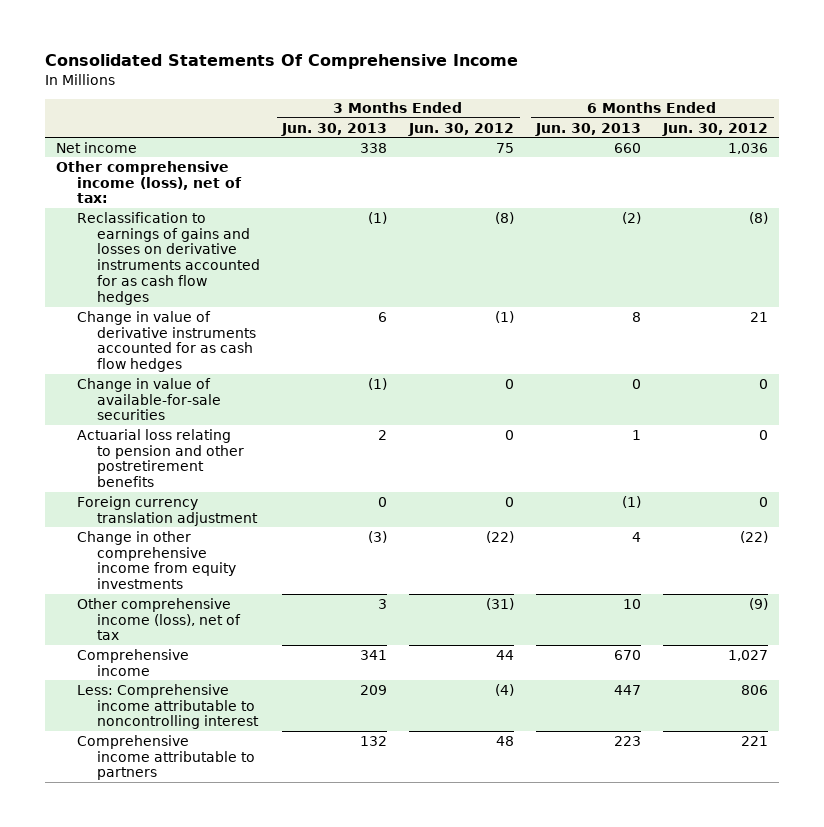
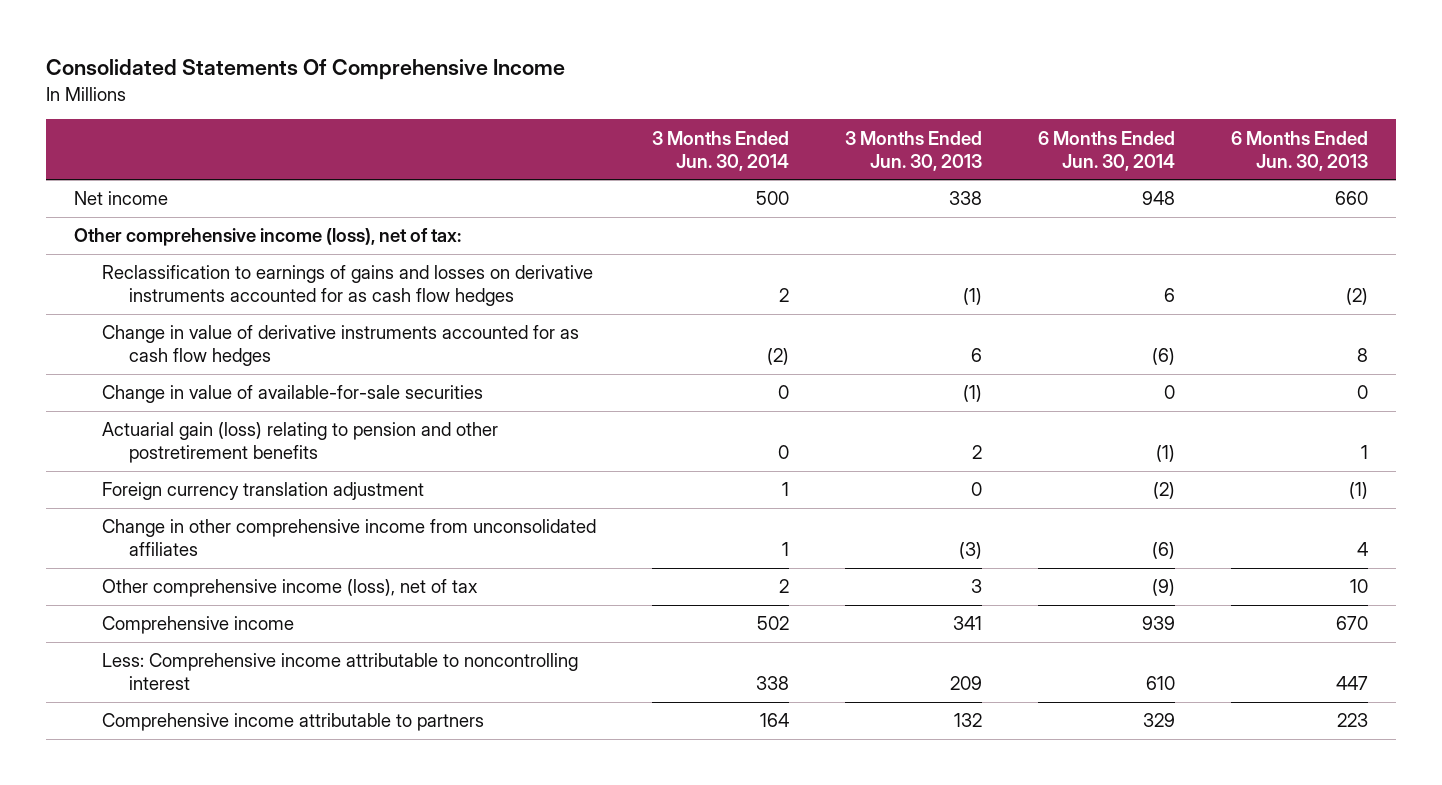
[408,122,515,136] Jun. 30, 2012 -> none
[662,122,769,136] Jun. 30, 2012 -> none
none -> [651,130,789,171] 3 Months Ended Jun. 30, 2014
none -> [1037,130,1175,171] 6 Months Ended Jun. 30, 2014
[76,428,245,488] Actuarial loss relating to pension and other postretirement benefits -> [101,422,498,464] Actuarial gain (loss) relating to pension and other postretirement benefits
[76,530,237,590] Change in other comprehensive income from equity investments -> [101,519,596,557] Change in other comprehensive income from unconsolidated affiliates

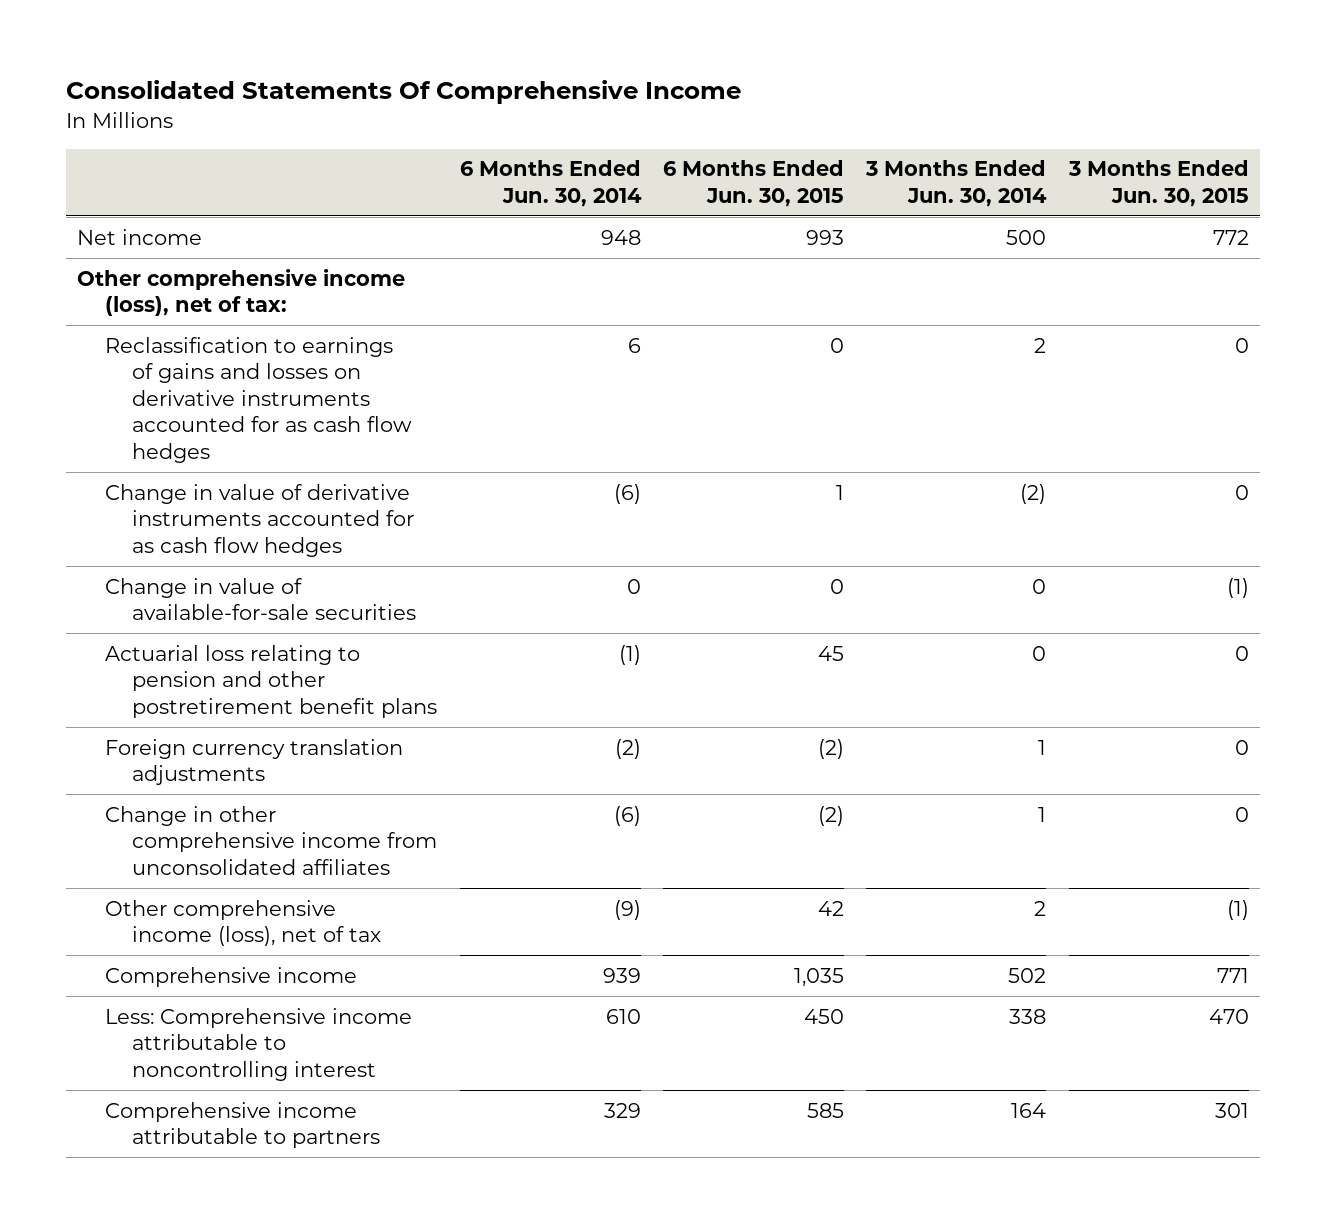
[844,130,982,171] 3 Months Ended Jun. 30, 2013 -> none
[1230,130,1368,171] 6 Months Ended Jun. 30, 2013 -> none
none -> [662,160,844,207] 6 Months Ended Jun. 30, 2015
none -> [1067,160,1249,207] 3 Months Ended Jun. 30, 2015
[101,422,498,464] Actuarial gain (loss) relating to pension and other postretirement benefits -> [104,644,438,718] Actuarial loss relating to pension and other postretirement benefit plans
[101,482,424,501] Foreign currency translation adjustment -> [104,738,403,786] Foreign currency translation adjustments

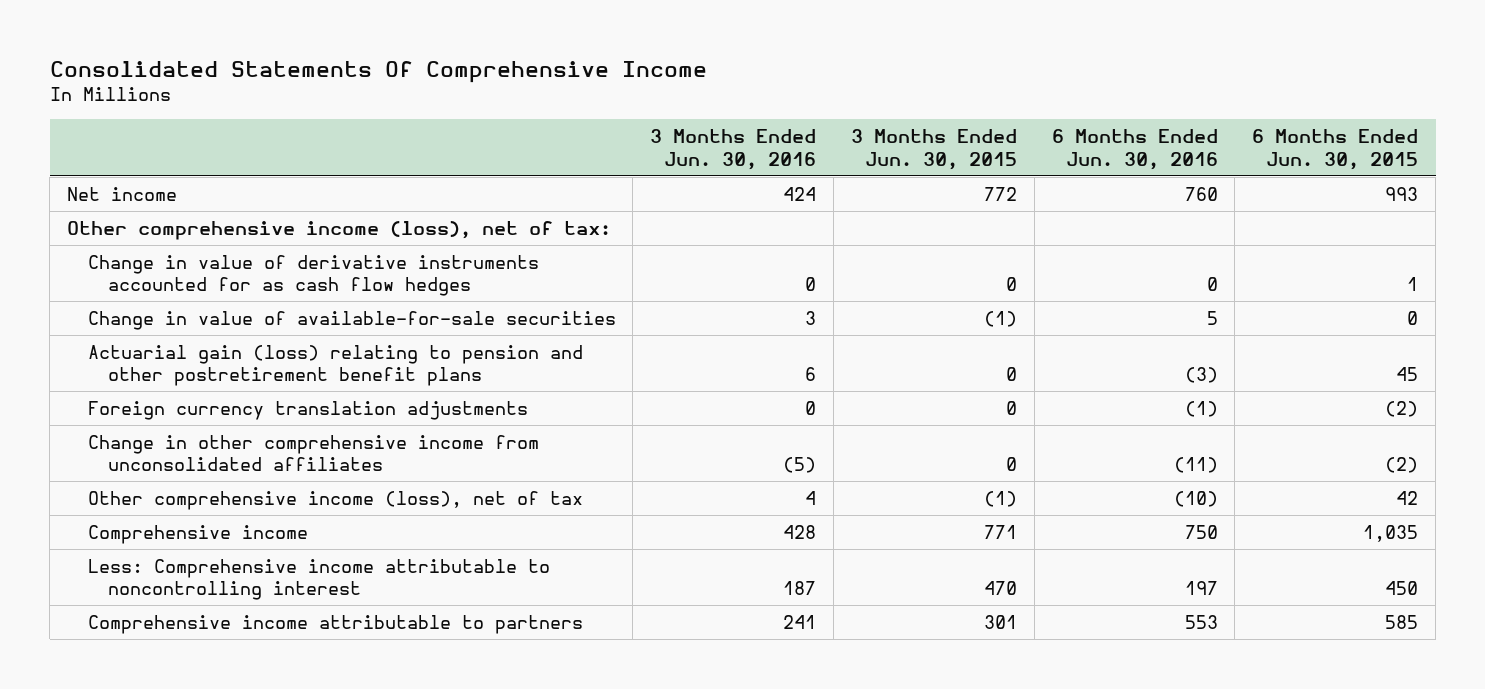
[459,160,642,207] 6 Months Ended Jun. 30, 2014 -> none
[865,160,1048,207] 3 Months Ended Jun. 30, 2014 -> none
none -> [650,129,817,170] 3 Months Ended Jun. 30, 2016
none -> [1051,129,1218,170] 6 Months Ended Jun. 30, 2016
[104,336,413,463] Reclassification to earnings of gains and losses on derivative instruments accounted for as cash flow hedges -> none
[104,644,438,718] Actuarial loss relating to pension and other postretirement benefit plans -> [87,344,583,387] Actuarial gain (loss) relating to pension and other postretirement benefit plans

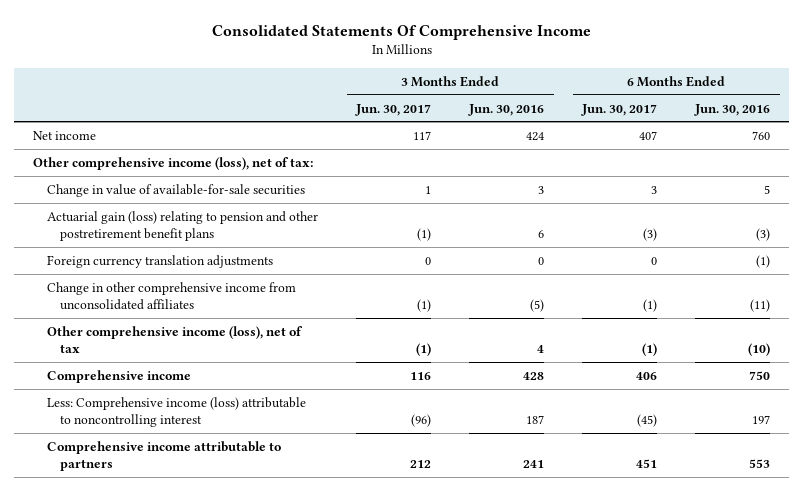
[850,129,1017,170] 3 Months Ended Jun. 30, 2015 -> none
[1252,129,1419,170] 6 Months Ended Jun. 30, 2015 -> none
none -> [355,103,432,116] Jun. 30, 2017
none -> [581,103,658,116] Jun. 30, 2017
[87,254,539,297] Change in value of derivative instruments accounted for as cash flow hedges -> none
[87,558,550,601] Less: Comprehensive income attributable to noncontrolling interest -> [46,396,306,427] Less: Comprehensive income (loss) attributable to noncontrolling interest

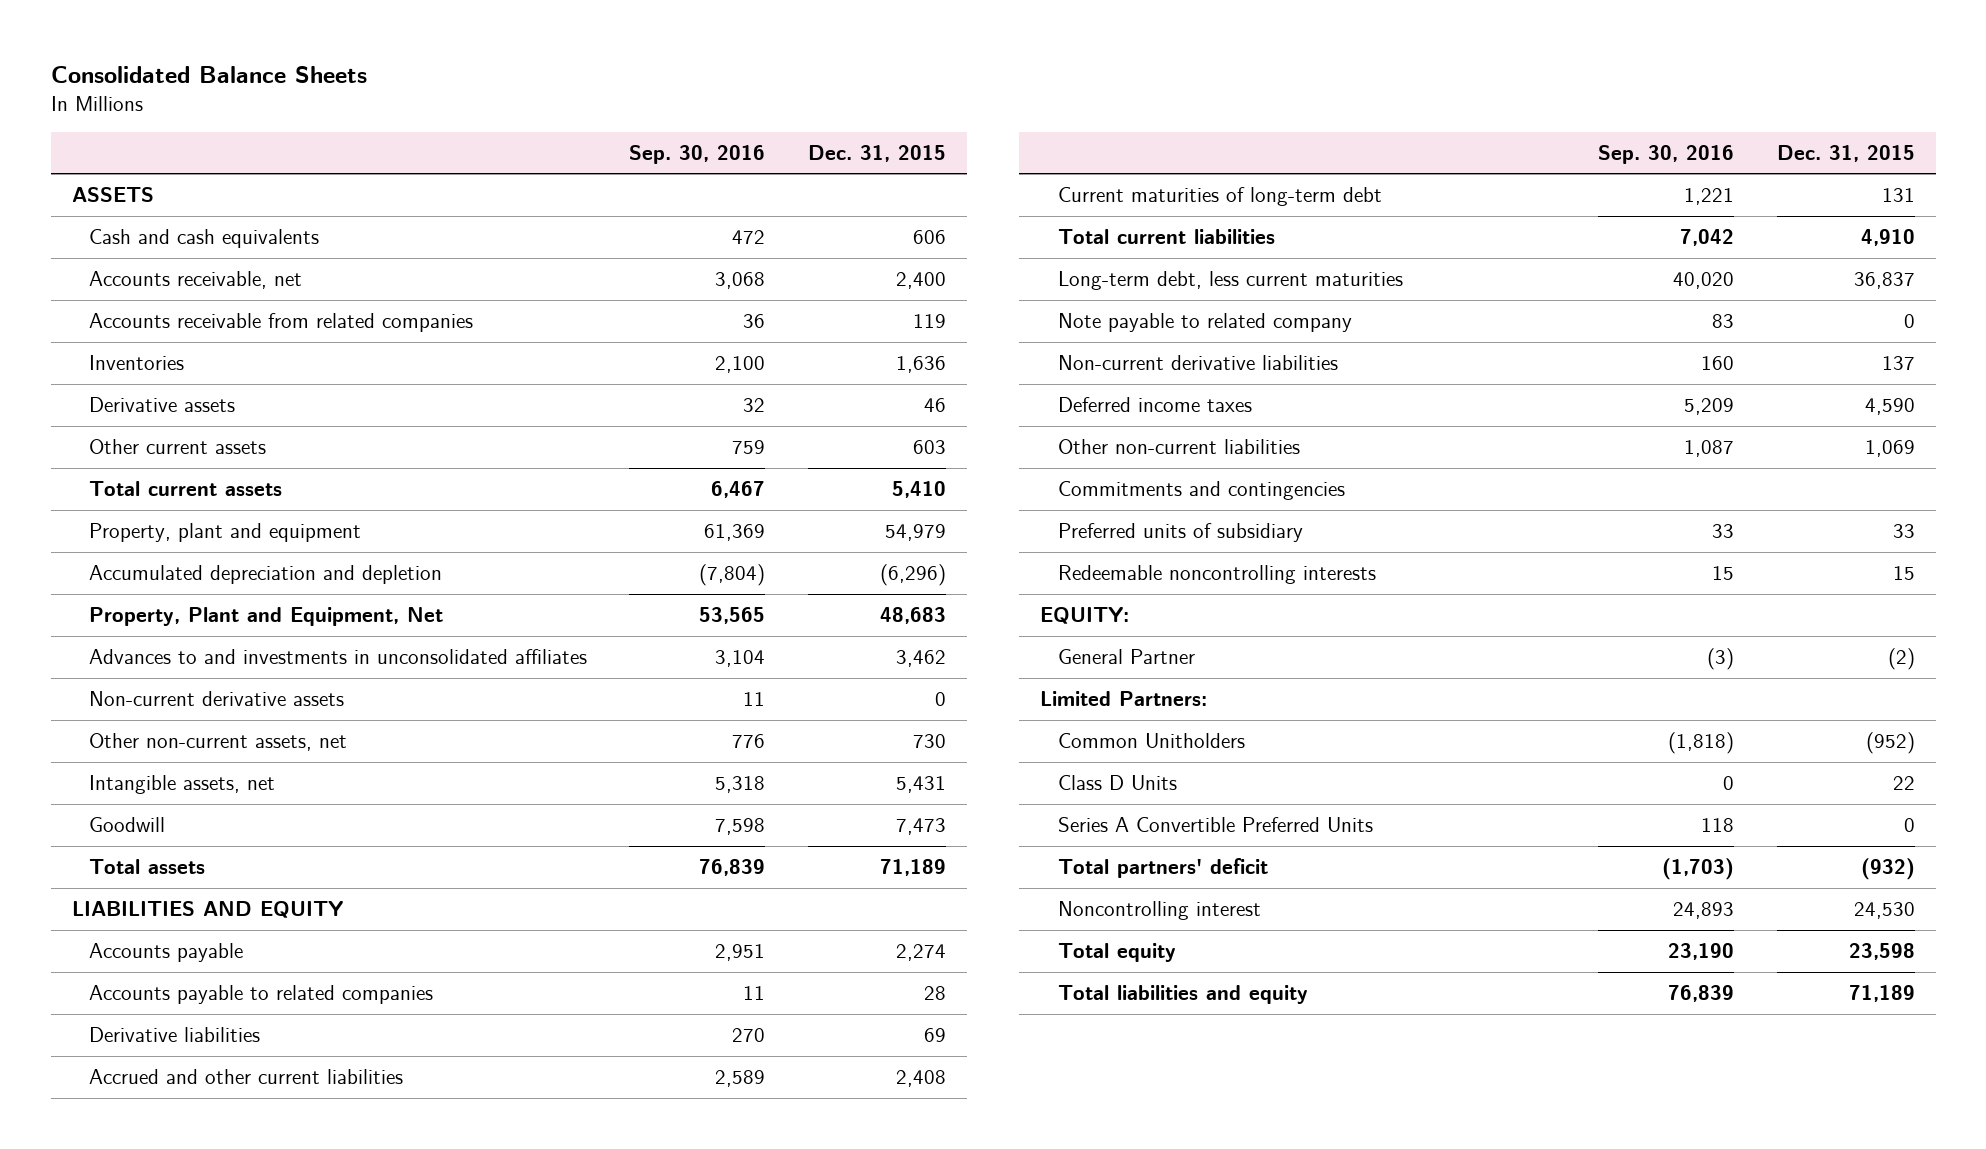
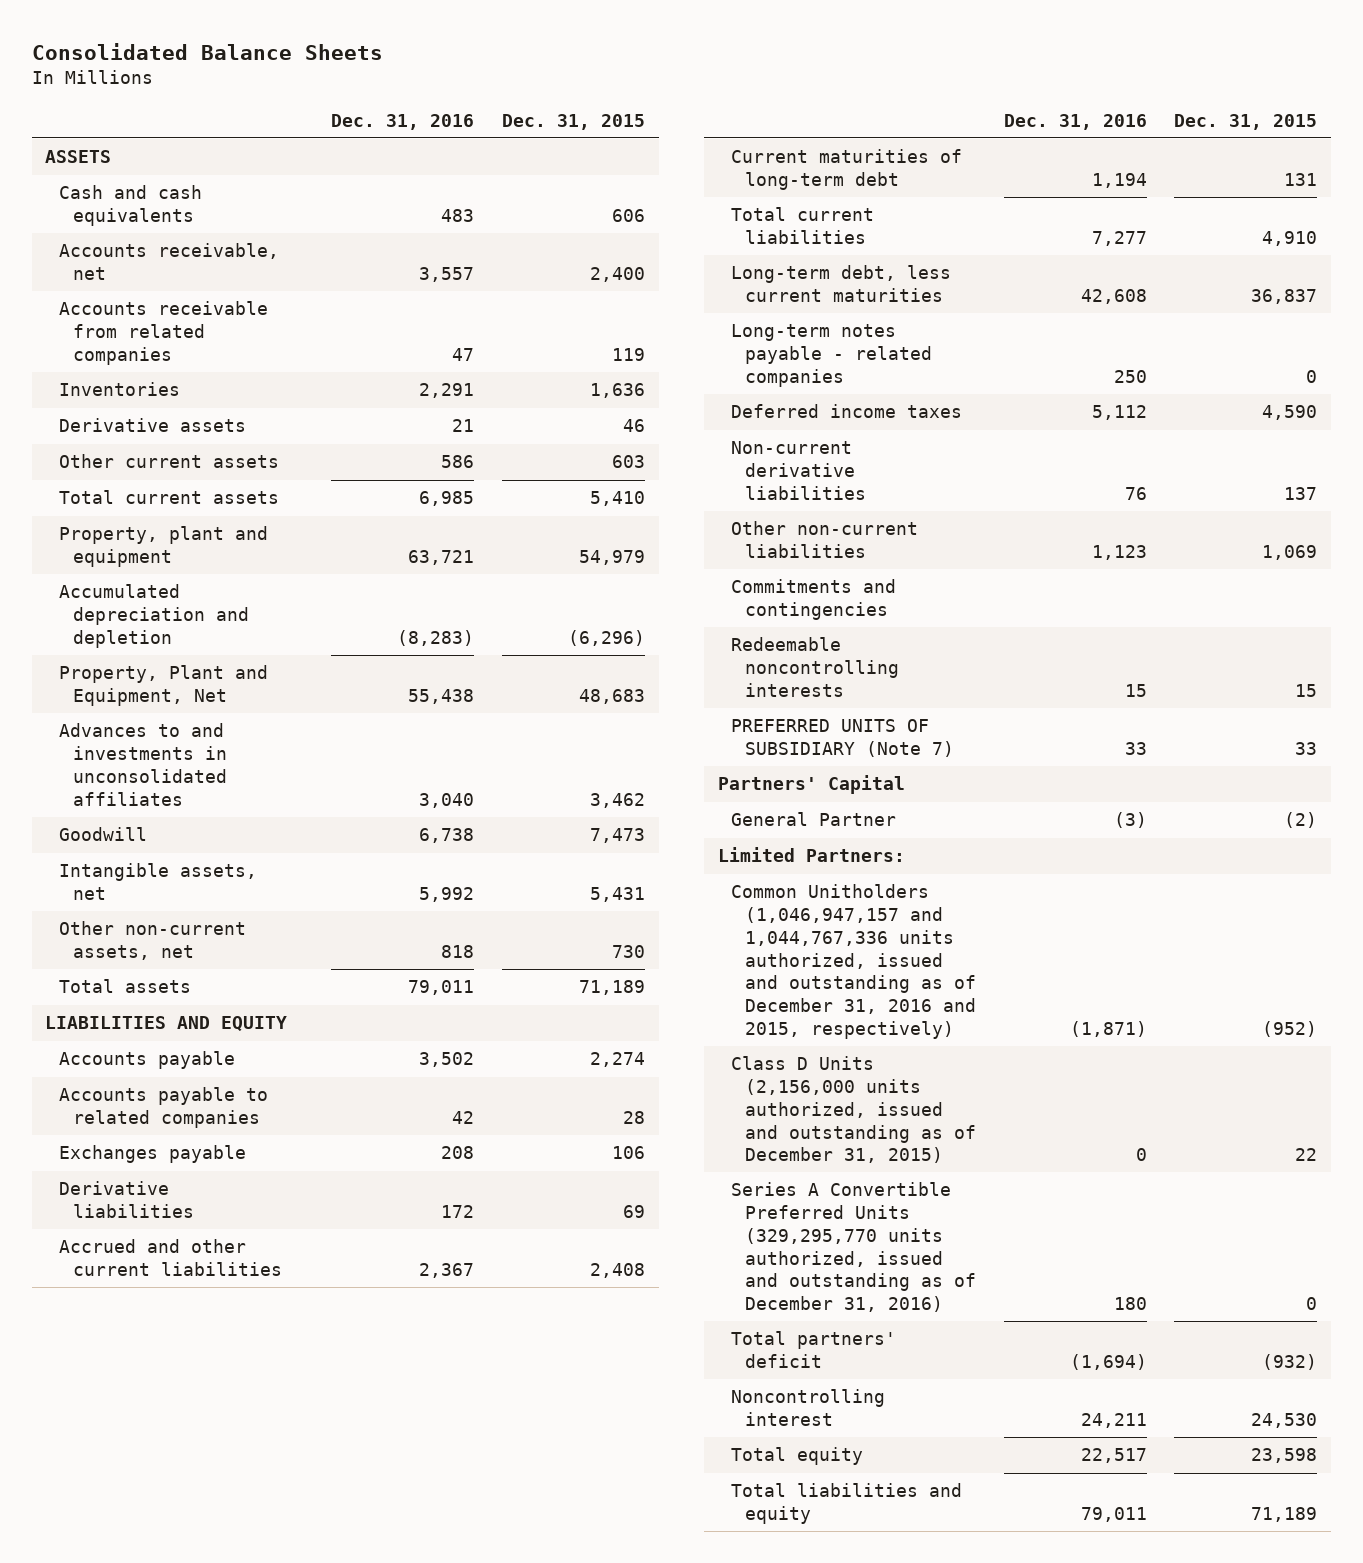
[629,144,766,164] Sep. 30, 2016 -> none
none -> [331,113,475,130] Dec. 31, 2016
[88,691,344,707] Non-current derivative assets -> none
[88,775,275,795] Intangible assets, net -> [58,863,257,901] Intangible assets, net
[88,733,347,752] Other non-current assets, net -> [58,921,246,961] Other non-current assets, net
none -> [58,1145,246,1164] Exchanges payable
[1057,313,1352,333] Note payable to related company -> [731,324,932,387] Long-term notes payable - related companies
[1057,355,1338,371] Non-current derivative liabilities -> [731,441,866,500] Non-current derivative liabilities
[1057,523,1303,543] Preferred units of subsidiary -> none
[1040,607,1130,625] EQUITY: -> none
none -> [731,719,954,758] PREFERRED UNITS OF SUBSIDIARY (Note 7)
none -> [717,775,905,795] Partners' Capital
[1057,733,1245,749] Common Unitholders -> [731,884,976,1039] Common Unitholders (1,046,947,157 and 1,044,767,336 units authorized, issued and outstanding as of December 31, 2016 and 2015, respectively)
[1057,775,1177,791] Class D Units -> [731,1056,976,1164] Class D Units (2,156,000 units authorized, issued and outstanding as of December 31, 2015)
[1057,817,1373,833] Series A Convertible Preferred Units -> [731,1182,976,1312] Series A Convertible Preferred Units (329,295,770 units authorized, issued and outstanding as of December 31, 2016)

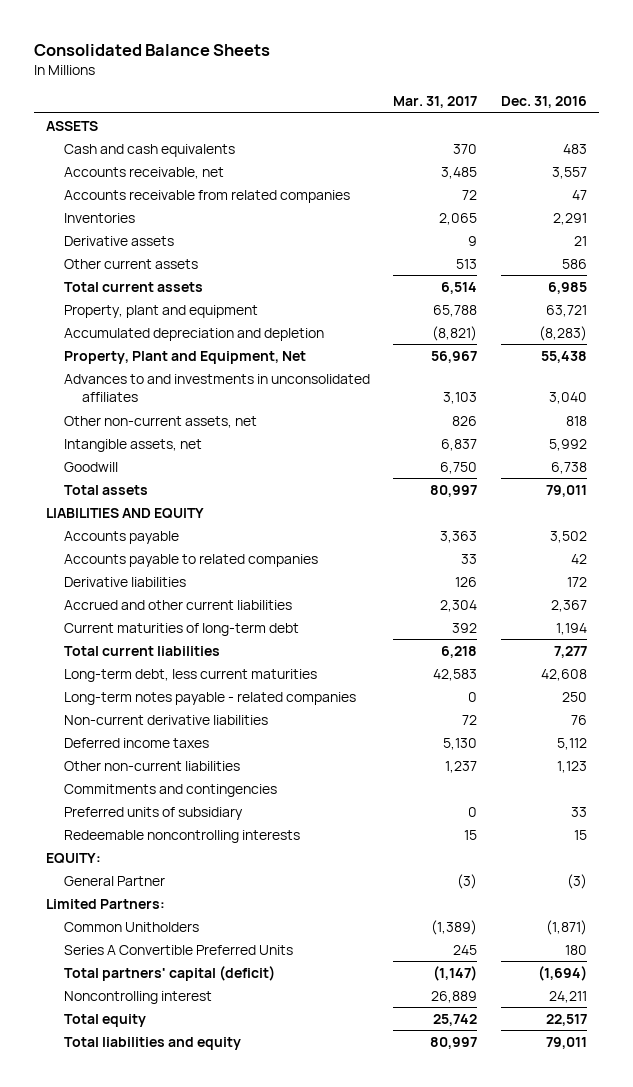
[501,113,645,130] Dec. 31, 2015 -> none
none -> [393,96,478,109] Mar. 31, 2017
[58,863,257,901] Intangible assets, net -> [63,438,202,452] Intangible assets, net
[58,827,147,842] Goodwill -> [63,461,118,472] Goodwill
[58,1145,246,1164] Exchanges payable -> none
[731,404,963,419] Deferred income taxes -> [63,737,209,748] Deferred income taxes
none -> [63,806,243,820] Preferred units of subsidiary
[731,719,954,758] PREFERRED UNITS OF SUBSIDIARY (Note 7) -> none
[717,775,905,795] Partners' Capital -> none
none -> [45,852,101,864] EQUITY:
[731,1056,976,1164] Class D Units (2,156,000 units authorized, issued and outstanding as of December 31, 2015) -> none
[731,884,976,1039] Common Unitholders (1,046,947,157 and 1,044,767,336 units authorized, issued and outstanding as of December 31, 2016 and 2015, respectively) -> [63,921,199,932] Common Unitholders
[731,1182,976,1312] Series A Convertible Preferred Units (329,295,770 units authorized, issued and outstanding as of December 31, 2016) -> [63,944,293,955] Series A Convertible Preferred Units
[731,1331,897,1369] Total partners' deficit -> [63,965,275,981] Total partners' capital (deficit)

